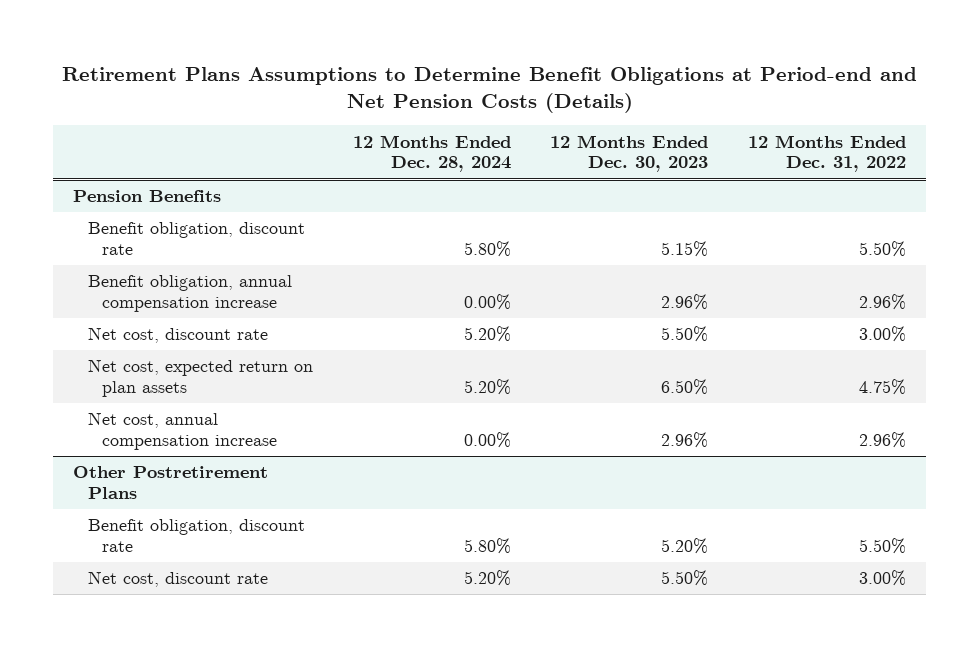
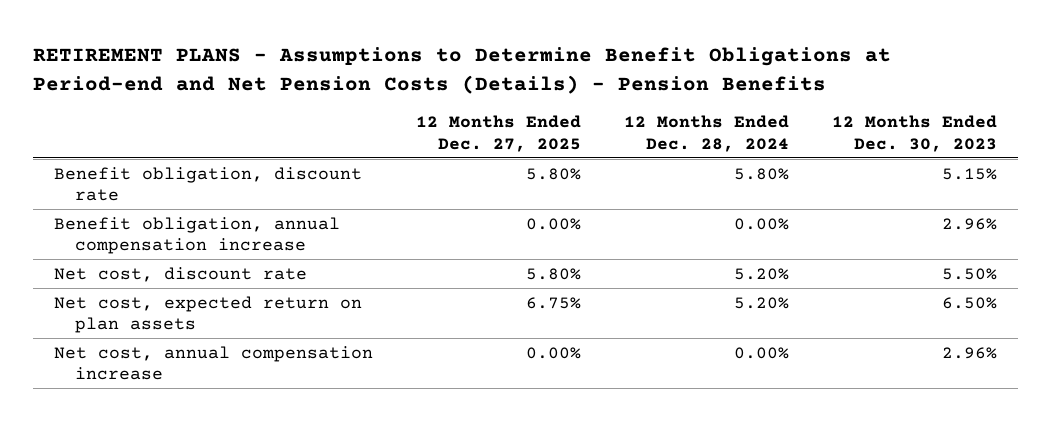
[61,66,917,113] Retirement Plans Assumptions to Determine Benefit Obligations at Period-end and Net Pension Costs (Details) -> [32,47,891,94] RETIREMENT PLANS - Assumptions to Determine Benefit Obligations at Period-end and Net Pension Costs (Details) - Pension Benefits
[748,134,907,173] 12 Months Ended Dec. 31, 2022 -> none
none -> [416,115,582,152] 12 Months Ended Dec. 27, 2025
[73,190,222,203] Pension Benefits -> none
[73,466,269,500] Other Postretirement Plans -> none
[87,519,305,553] Benefit obligation, discount rate -> none
[87,571,268,588] Net cost, discount rate -> none

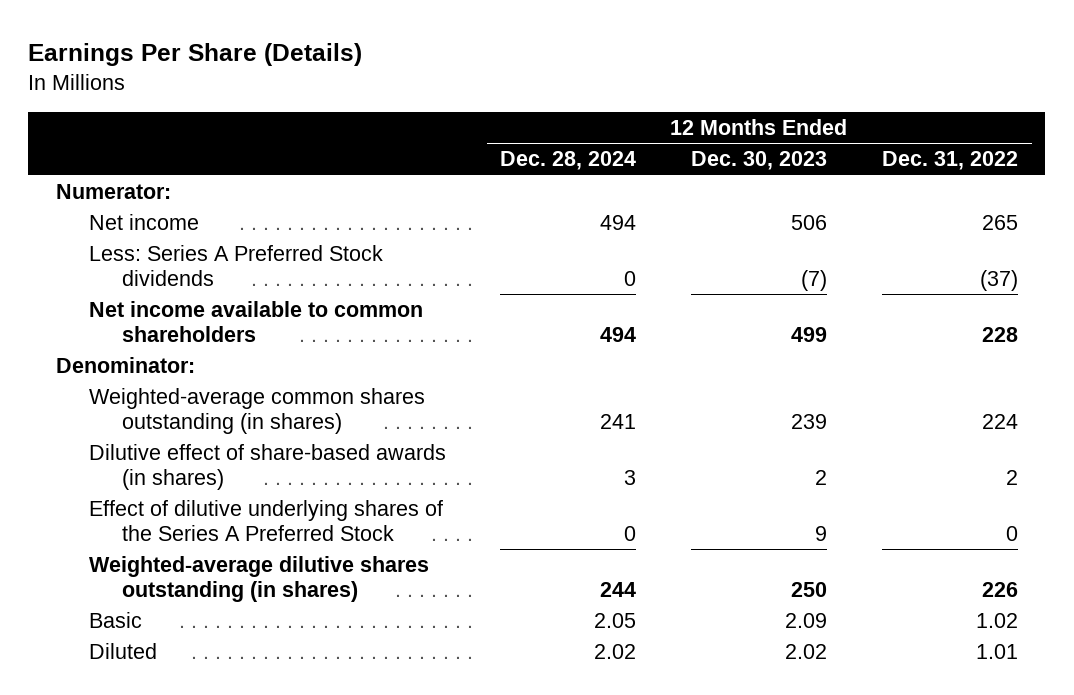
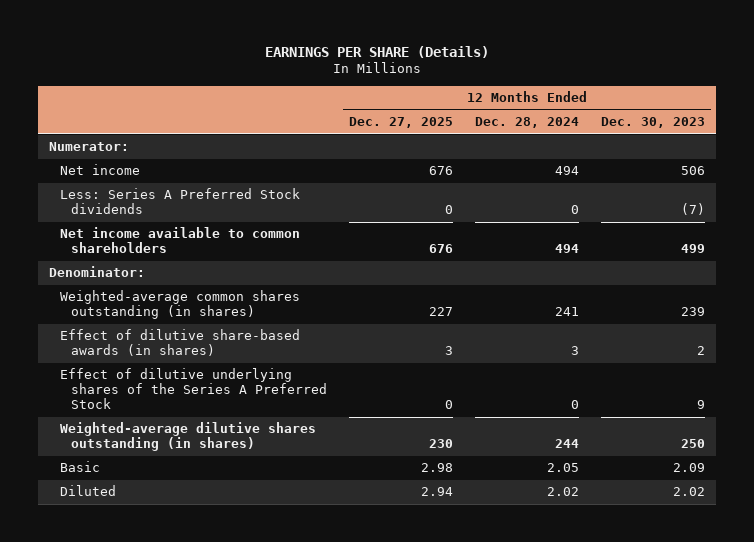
[28,43,363,67] Earnings Per Share (Details) -> [264,45,489,58] EARNINGS PER SHARE (Details)
[882,151,1019,171] Dec. 31, 2022 -> none
none -> [348,117,453,129] Dec. 27, 2025
[88,444,446,490] Dilutive effect of share-based awards (in shares) -> [59,329,300,357] Effect of dilutive share-based awards (in shares)

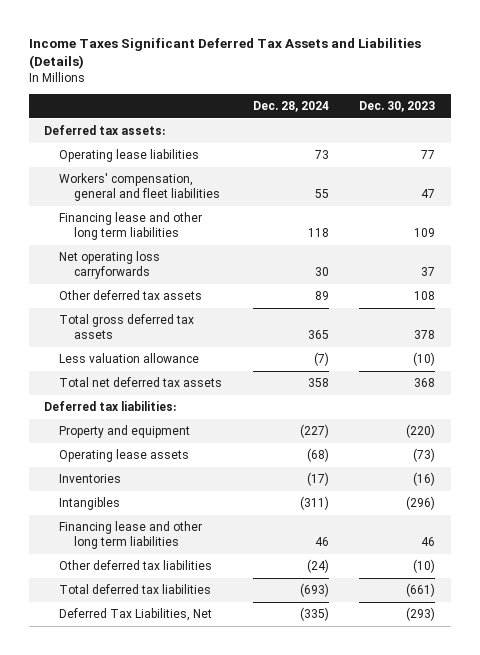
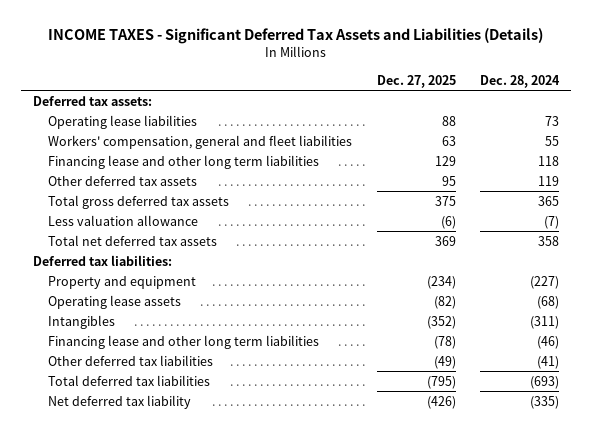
[29,37,422,70] Income Taxes Significant Deferred Tax Assets and Liabilities (Details) -> [48,28,544,45] INCOME TAXES - Significant Deferred Tax Assets and Liabilities (Details)
[359,101,436,113] Dec. 30, 2023 -> none
none -> [376,74,456,88] Dec. 27, 2025
[59,251,161,279] Net operating loss carryforwards -> none
[314,291,329,301] 89 -> [538,175,560,186] 119
[59,474,122,484] Inventories -> none
[314,536,329,546] 46 -> [537,335,560,349] (46)
[306,559,329,574] (24) -> [537,355,560,369] (41)
[59,608,213,622] Deferred Tax Liabilities, Net -> [48,394,192,409] Net deferred tax liability

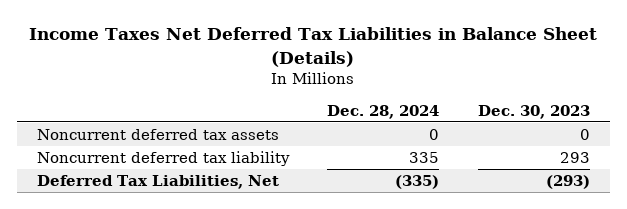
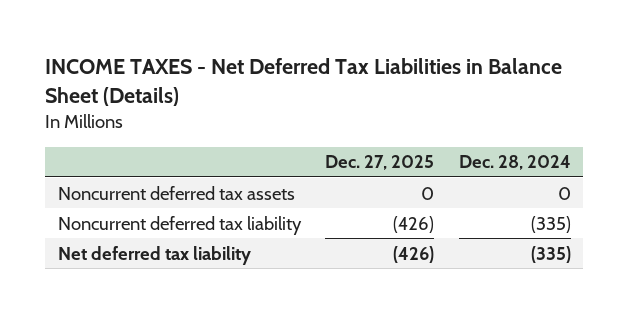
[29,27,598,67] Income Taxes Net Deferred Tax Liabilities in Balance Sheet (Details) -> [45,58,563,107] INCOME TAXES - Net Deferred Tax Liabilities in Balance Sheet (Details)
[478,104,591,119] Dec. 30, 2023 -> none
none -> [325,155,435,171] Dec. 27, 2025
[409,151,440,163] 335 -> [530,215,571,233] (335)
[36,174,279,189] Deferred Tax Liabilities, Net -> [57,245,251,265] Net deferred tax liability

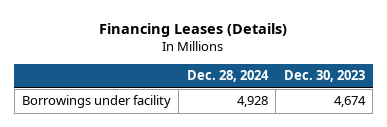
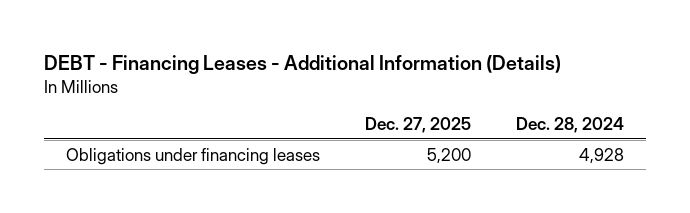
[99,22,288,37] Financing Leases (Details) -> [43,54,561,74] DEBT - Financing Leases - Additional Information (Details)
[283,70,365,83] Dec. 30, 2023 -> none
none -> [364,117,471,134] Dec. 27, 2025
[22,95,172,109] Borrowings under facility -> [66,147,321,165] Obligations under financing leases

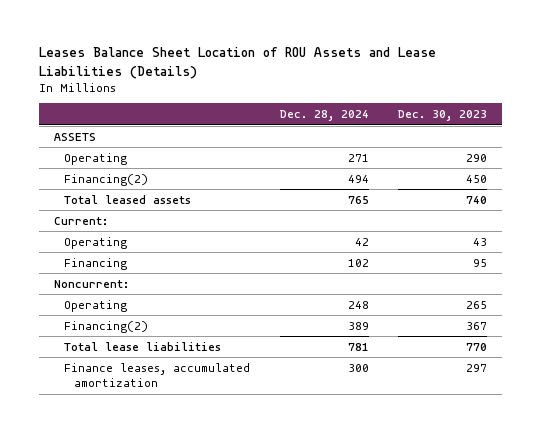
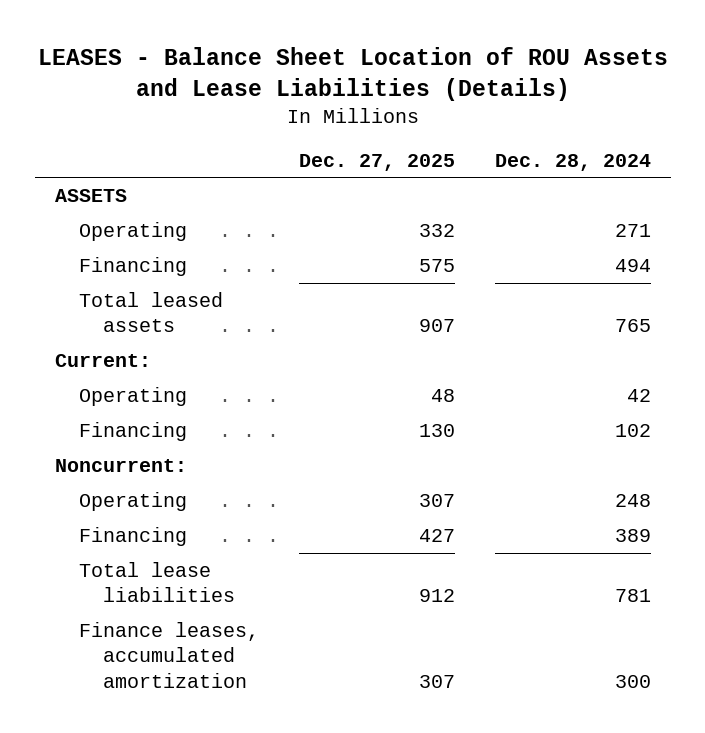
[38,47,436,79] Leases Balance Sheet Location of ROU Assets and Lease Liabilities (Details) -> [37,47,668,102] LEASES - Balance Sheet Location of ROU Assets and Lease Liabilities (Details)
[398,110,488,122] Dec. 30, 2023 -> none
none -> [298,153,455,171] Dec. 27, 2025
[64,173,149,186] Financing(2) -> [78,256,187,276] Financing
[64,320,149,333] Financing(2) -> [78,526,187,546] Financing

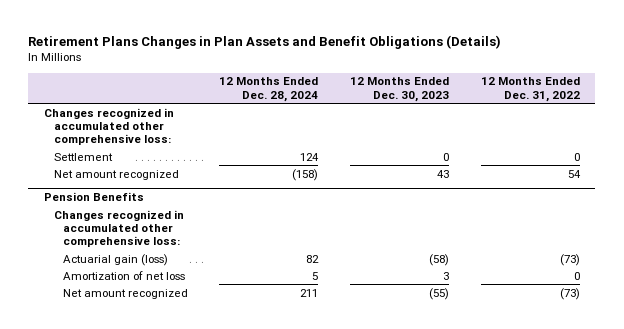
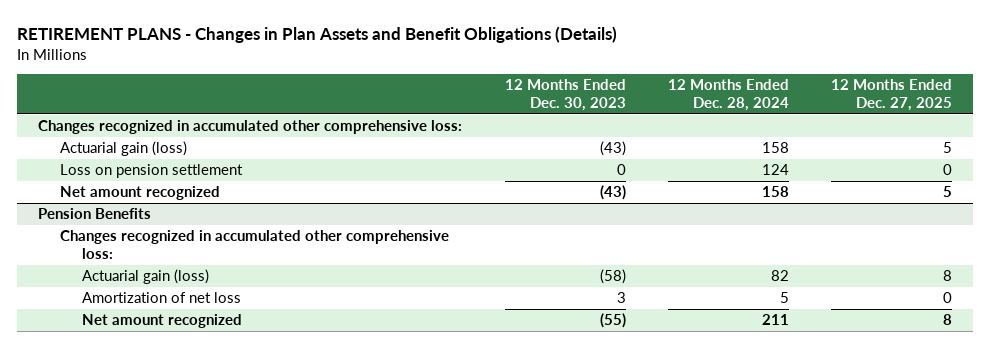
[28,35,502,50] Retirement Plans Changes in Plan Assets and Benefit Obligations (Details) -> [17,25,618,43] RETIREMENT PLANS - Changes in Plan Assets and Benefit Obligations (Details)
[480,77,580,102] 12 Months Ended Dec. 31, 2022 -> none
none -> [830,79,952,112] 12 Months Ended Dec. 27, 2025
none -> [60,141,188,157] Actuarial gain (loss)
[53,152,113,161] Settlement -> [60,164,244,179] Loss on pension settlement
[292,168,319,181] (158) -> [761,186,789,198] 158
[436,169,449,178] 43 -> [599,185,626,201] (43)

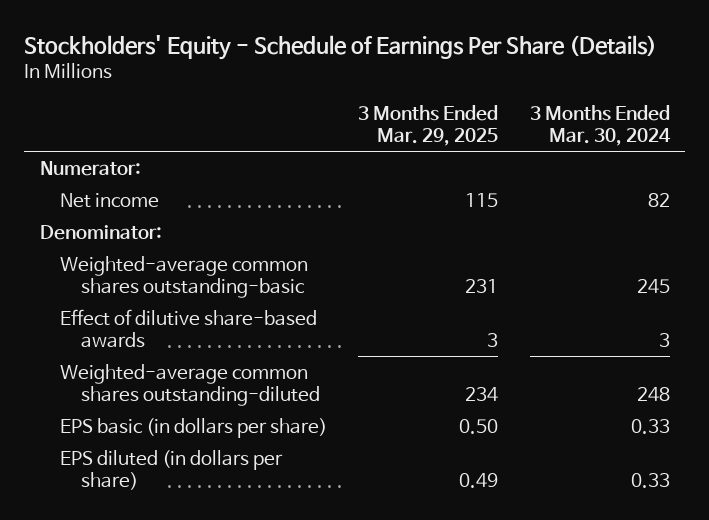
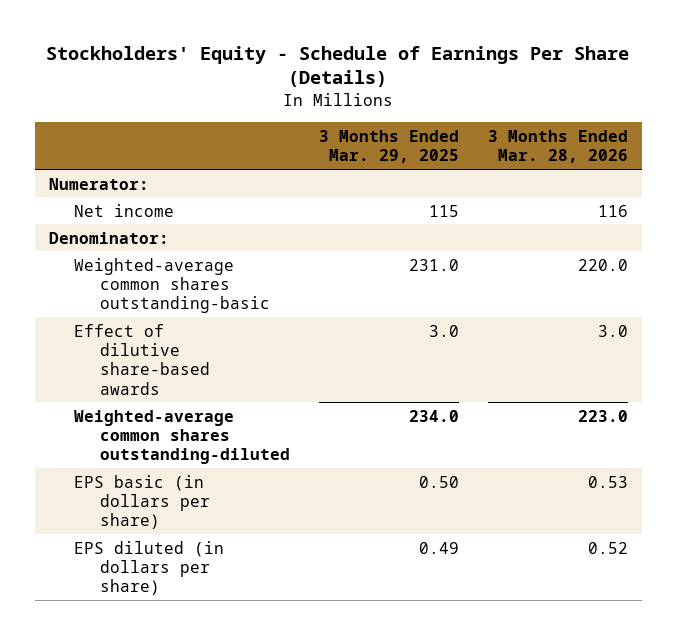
[529,104,671,147] 3 Months Ended Mar. 30, 2024 -> none
none -> [487,129,628,164] 3 Months Ended Mar. 28, 2026
[465,279,499,294] 231 -> [408,258,459,271] 231.0
[487,333,499,348] 3 -> [428,324,459,337] 3.0
[465,387,499,402] 234 -> [408,409,459,422] 234.0

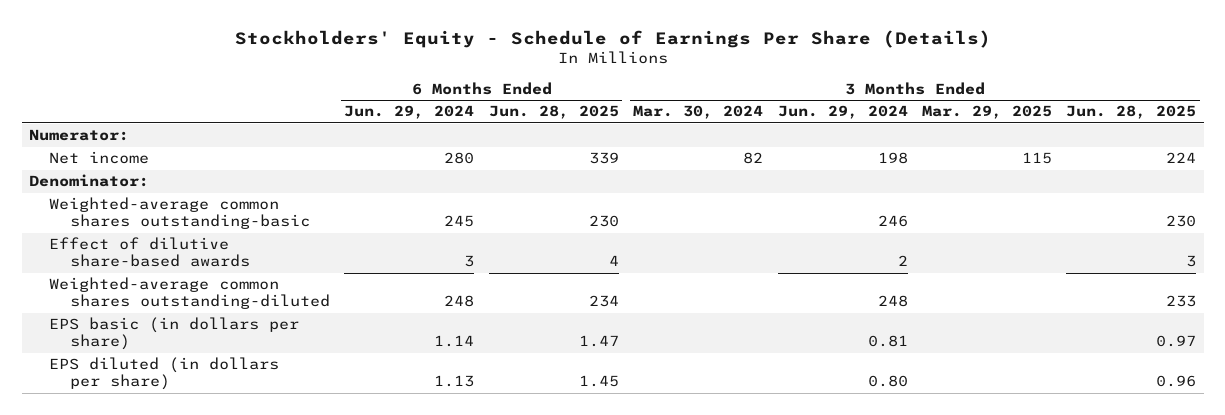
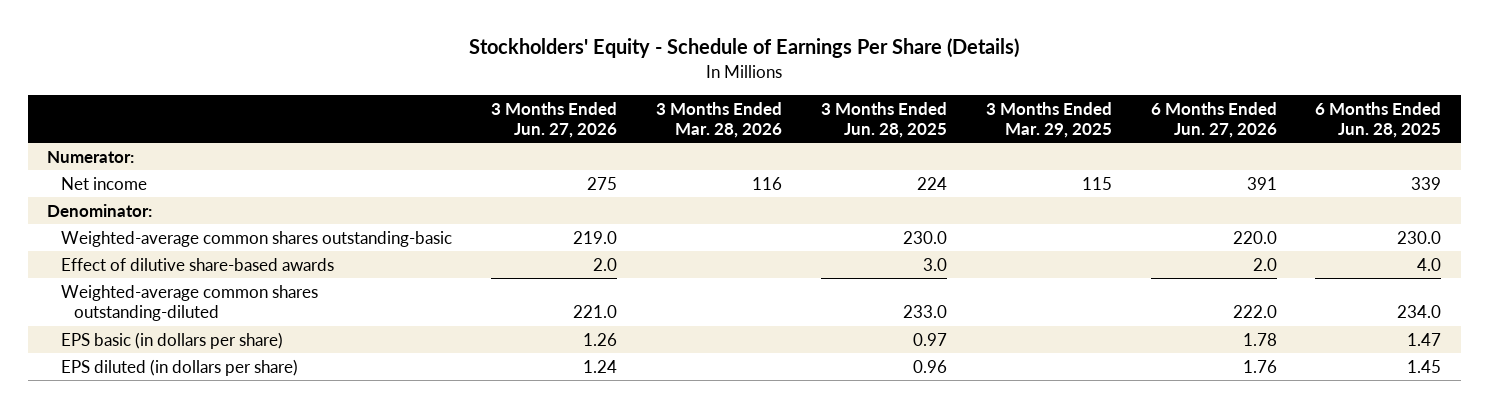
[344,105,475,120] Jun. 29, 2024 -> none
[633,105,764,120] Mar. 30, 2024 -> none
[777,105,908,120] Jun. 29, 2024 -> none
none -> [490,101,617,138] 3 Months Ended Jun. 27, 2026
none -> [655,101,782,138] 3 Months Ended Mar. 28, 2026
none -> [1150,101,1277,138] 6 Months Ended Jun. 27, 2026
[588,215,619,228] 230 -> [1397,230,1442,244] 230.0
[1166,215,1197,228] 230 -> [902,230,947,244] 230.0
[608,255,619,267] 4 -> [1417,257,1442,271] 4.0
[1186,255,1197,268] 3 -> [922,257,947,271] 3.0
[588,295,619,308] 234 -> [1397,305,1442,319] 234.0
[1166,295,1197,308] 233 -> [902,305,947,319] 233.0

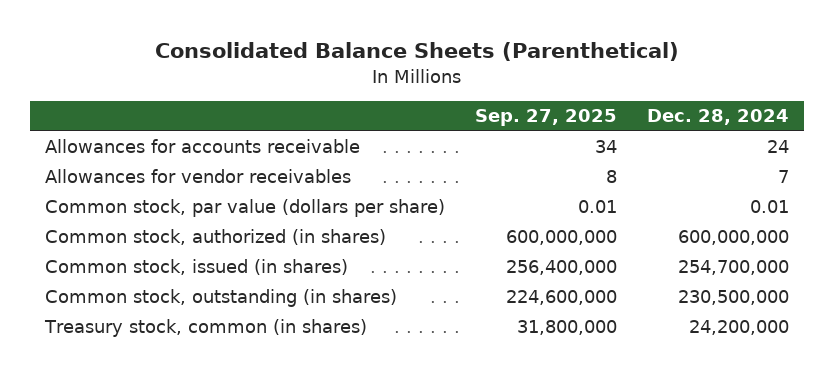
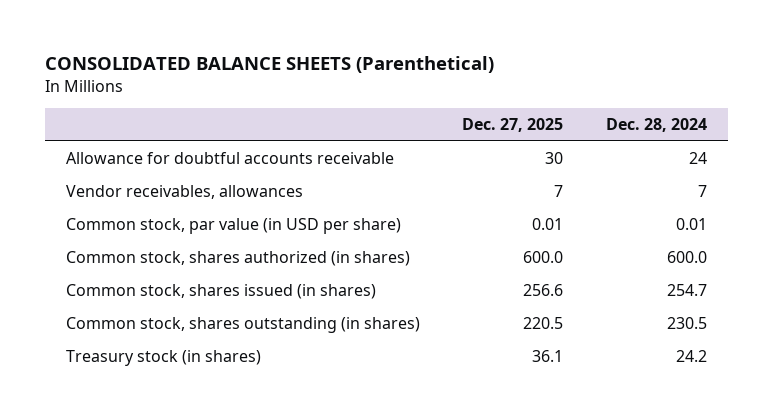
[155,42,680,62] Consolidated Balance Sheets (Parenthetical) -> [44,55,494,73] CONSOLIDATED BALANCE SHEETS (Parenthetical)
[475,109,618,127] Sep. 27, 2025 -> none
none -> [462,117,564,132] Dec. 27, 2025
[45,138,361,153] Allowances for accounts receivable -> [65,152,394,165] Allowance for doubtful accounts receivable
[45,168,352,183] Allowances for vendor receivables -> [65,185,303,200] Vendor receivables, allowances
[45,198,446,217] Common stock, par value (dollars per share) -> [65,218,401,235] Common stock, par value (in USD per share)
[45,228,387,245] Common stock, authorized (in shares) -> [65,251,410,267] Common stock, shares authorized (in shares)
[678,229,790,245] 600,000,000 -> [666,251,707,264] 600.0
[45,258,349,275] Common stock, issued (in shares) -> [65,284,376,300] Common stock, shares issued (in shares)
[678,259,790,275] 254,700,000 -> [666,284,707,297] 254.7
[45,288,398,307] Common stock, outstanding (in shares) -> [65,317,420,334] Common stock, shares outstanding (in shares)
[678,289,790,305] 230,500,000 -> [666,317,707,330] 230.5
[44,318,368,337] Treasury stock, common (in shares) -> [65,350,261,367] Treasury stock (in shares)
[689,319,790,335] 24,200,000 -> [675,350,707,363] 24.2

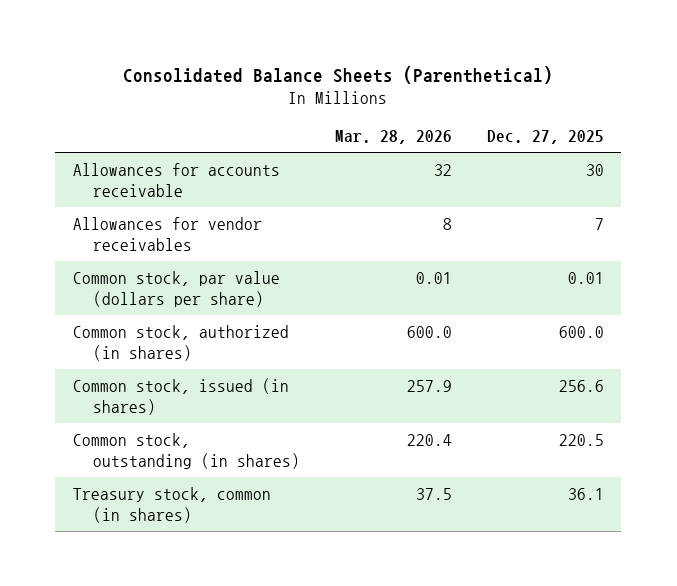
[44,55,494,73] CONSOLIDATED BALANCE SHEETS (Parenthetical) -> [123,65,554,84] Consolidated Balance Sheets (Parenthetical)
[605,117,707,132] Dec. 28, 2024 -> none
none -> [335,129,453,144] Mar. 28, 2026
[65,152,394,165] Allowance for doubtful accounts receivable -> [72,162,280,197] Allowances for accounts receivable
[65,185,303,200] Vendor receivables, allowances -> [72,216,262,251] Allowances for vendor receivables
[65,218,401,235] Common stock, par value (in USD per share) -> [72,270,280,307] Common stock, par value (dollars per share)
[65,251,410,267] Common stock, shares authorized (in shares) -> [72,324,289,361] Common stock, authorized (in shares)
[65,284,376,300] Common stock, shares issued (in shares) -> [72,377,289,415] Common stock, issued (in shares)
[65,317,420,334] Common stock, shares outstanding (in shares) -> [72,432,301,469] Common stock, outstanding (in shares)
[65,350,261,367] Treasury stock (in shares) -> [72,486,271,523] Treasury stock, common (in shares)

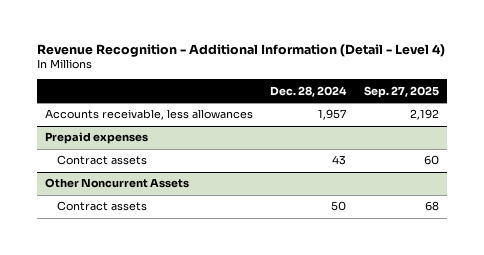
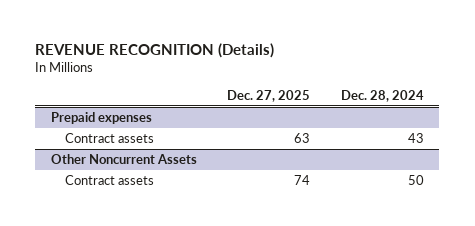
[36,43,445,57] Revenue Recognition - Additional Information (Detail - Level 4) -> [35,43,275,59] REVENUE RECOGNITION (Details)
[363,85,439,98] Sep. 27, 2025 -> none
none -> [227,89,311,102] Dec. 27, 2025
[45,109,254,121] Accounts receivable, less allowances -> none

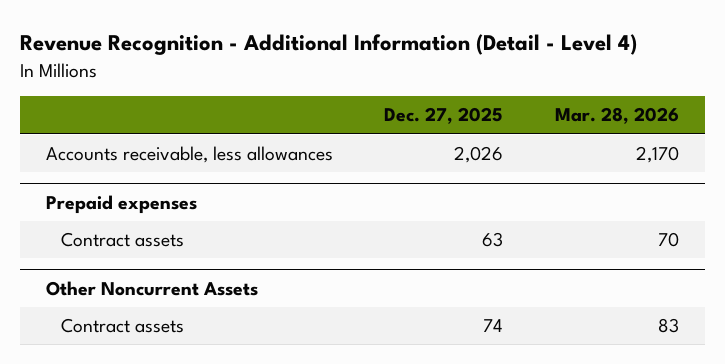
[35,43,275,59] REVENUE RECOGNITION (Details) -> [19,34,637,56] Revenue Recognition - Additional Information (Detail - Level 4)
[341,89,425,102] Dec. 28, 2024 -> none
none -> [554,107,679,125] Mar. 28, 2026
none -> [45,146,333,164] Accounts receivable, less allowances

